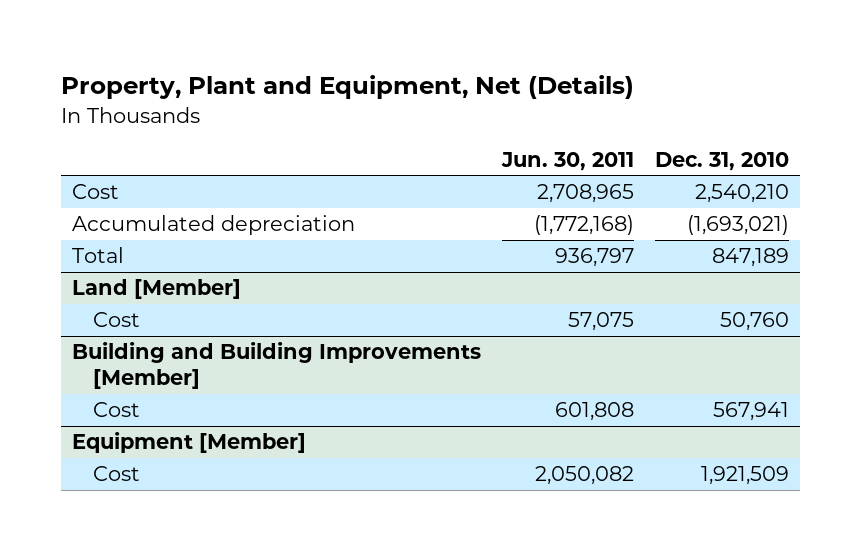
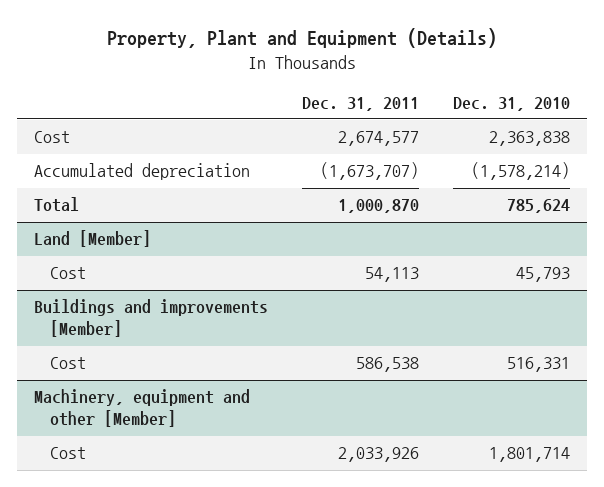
[61,75,635,100] Property, Plant and Equipment, Net (Details) -> [107,28,498,49] Property, Plant and Equipment (Details)
[501,152,635,172] Jun. 30, 2011 -> none
none -> [302,96,420,111] Dec. 31, 2011
[695,184,790,204] 2,540,210 -> [489,131,571,147] 2,363,838
[687,215,790,236] (1,693,021) -> [471,162,571,181] (1,578,214)
[712,248,790,268] 847,189 -> [507,199,571,214] 785,624
[71,432,306,454] Equipment [Member] -> none
[720,312,790,332] 50,760 -> [516,267,571,283] 45,793
[71,342,481,390] Building and Building Improvements [Member] -> [34,299,269,338] Buildings and improvements [Member]
[713,402,790,422] 567,941 -> [507,357,571,373] 516,331
none -> [34,389,251,428] Machinery, equipment and other [Member]
[701,466,790,486] 1,921,509 -> [489,447,571,463] 1,801,714

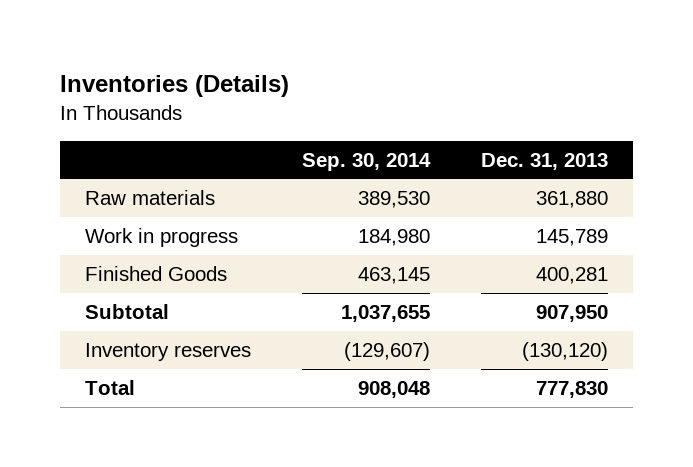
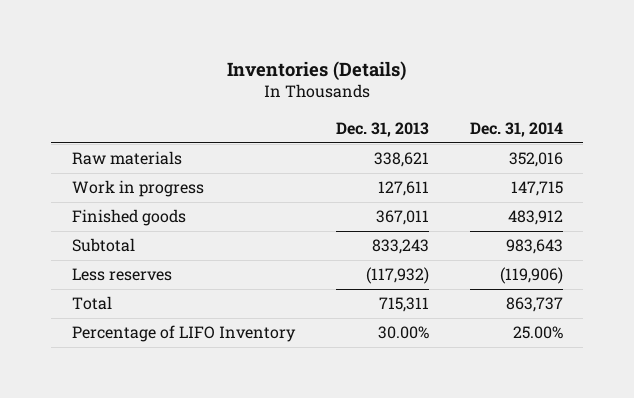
[301,152,431,171] Sep. 30, 2014 -> none
none -> [469,121,563,137] Dec. 31, 2014
[535,190,608,208] 361,880 -> [373,152,429,168] 338,621
[535,228,608,246] 145,789 -> [377,181,429,197] 127,611
[85,265,228,281] Finished Goods -> [71,209,186,227] Finished goods
[535,266,608,284] 400,281 -> [375,210,429,226] 367,011
[535,304,608,322] 907,950 -> [371,239,429,255] 833,243
[85,342,252,361] Inventory reserves -> [71,268,172,282] Less reserves
[521,341,608,361] (130,120) -> [365,267,429,285] (117,932)
[535,380,608,398] 777,830 -> [378,297,429,313] 715,311
none -> [71,325,296,343] Percentage of LIFO Inventory

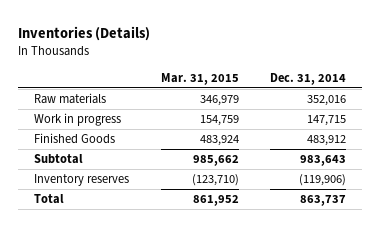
[335,121,429,137] Dec. 31, 2013 -> none
none -> [160,72,239,85] Mar. 31, 2015
[71,209,186,227] Finished goods -> [33,133,115,145] Finished Goods
[71,268,172,282] Less reserves -> [33,174,129,187] Inventory reserves
[71,325,296,343] Percentage of LIFO Inventory -> none

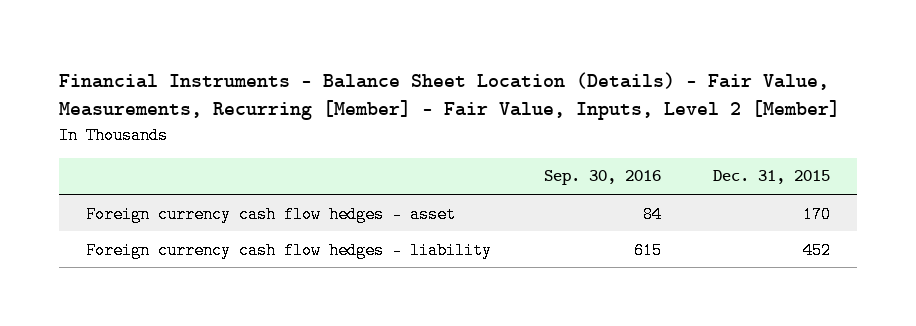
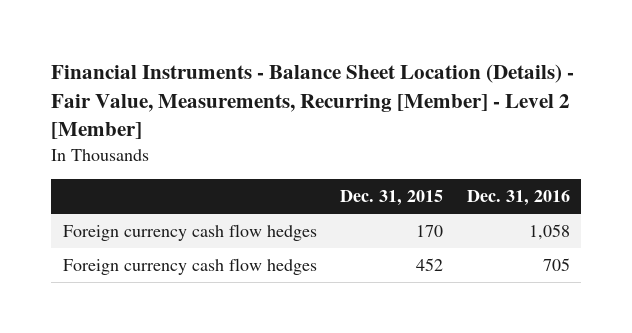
[59,72,841,121] Financial Instruments - Balance Sheet Location (Details) - Fair Value, Measurements, Recurring [Member] - Fair Value, Inputs, Level 2 [Member] -> [51,64,575,140] Financial Instruments - Balance Sheet Location (Details) - Fair Value, Measurements, Recurring [Member] - Level 2 [Member]
[543,170,661,186] Sep. 30, 2016 -> none
none -> [466,190,570,207] Dec. 31, 2016
[85,205,456,223] Foreign currency cash flow hedges - asset -> [62,224,317,242] Foreign currency cash flow hedges
[85,241,492,259] Foreign currency cash flow hedges - liability -> [62,258,317,276] Foreign currency cash flow hedges

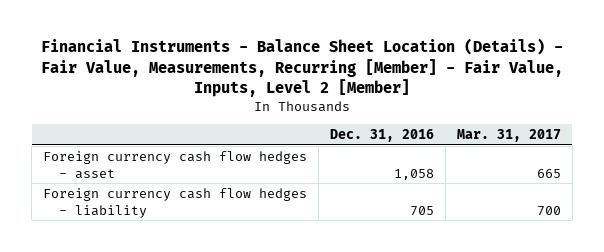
[51,64,575,140] Financial Instruments - Balance Sheet Location (Details) - Fair Value, Measurements, Recurring [Member] - Level 2 [Member] -> [41,38,564,98] Financial Instruments - Balance Sheet Location (Details) - Fair Value, Measurements, Recurring [Member] - Fair Value, Inputs, Level 2 [Member]
[340,190,444,207] Dec. 31, 2015 -> none
none -> [456,129,561,143] Mar. 31, 2017
[62,224,317,242] Foreign currency cash flow hedges -> [43,150,308,179] Foreign currency cash flow hedges - asset
[62,258,317,276] Foreign currency cash flow hedges -> [43,187,308,218] Foreign currency cash flow hedges - liability

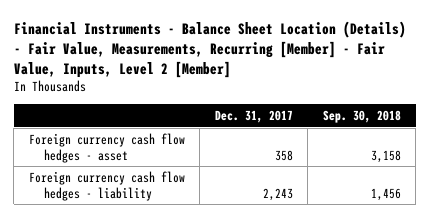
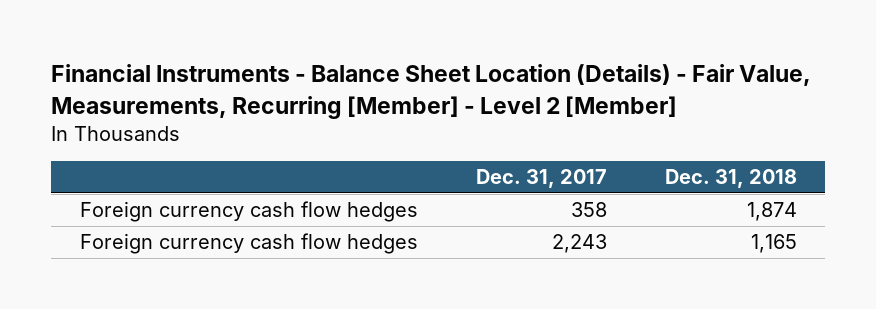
[13,20,406,78] Financial Instruments - Balance Sheet Location (Details) - Fair Value, Measurements, Recurring [Member] - Fair Value, Inputs, Level 2 [Member] -> [50,64,811,119] Financial Instruments - Balance Sheet Location (Details) - Fair Value, Measurements, Recurring [Member] - Level 2 [Member]
[322,109,401,123] Sep. 30, 2018 -> none
none -> [664,169,797,189] Dec. 31, 2018
[28,132,185,163] Foreign currency cash flow hedges - asset -> [79,201,418,223] Foreign currency cash flow hedges
[28,170,185,201] Foreign currency cash flow hedges - liability -> [79,233,418,255] Foreign currency cash flow hedges

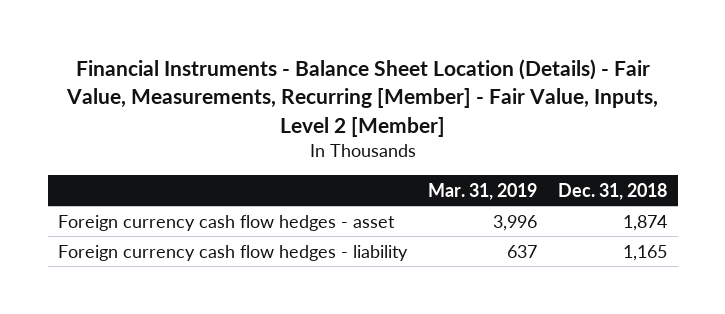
[50,64,811,119] Financial Instruments - Balance Sheet Location (Details) - Fair Value, Measurements, Recurring [Member] - Level 2 [Member] -> [65,58,658,137] Financial Instruments - Balance Sheet Location (Details) - Fair Value, Measurements, Recurring [Member] - Fair Value, Inputs, Level 2 [Member]
[475,169,607,189] Dec. 31, 2017 -> none
none -> [428,182,538,200] Mar. 31, 2019
[79,201,418,223] Foreign currency cash flow hedges -> [58,214,396,231] Foreign currency cash flow hedges - asset
[79,233,418,255] Foreign currency cash flow hedges -> [58,244,409,261] Foreign currency cash flow hedges - liability

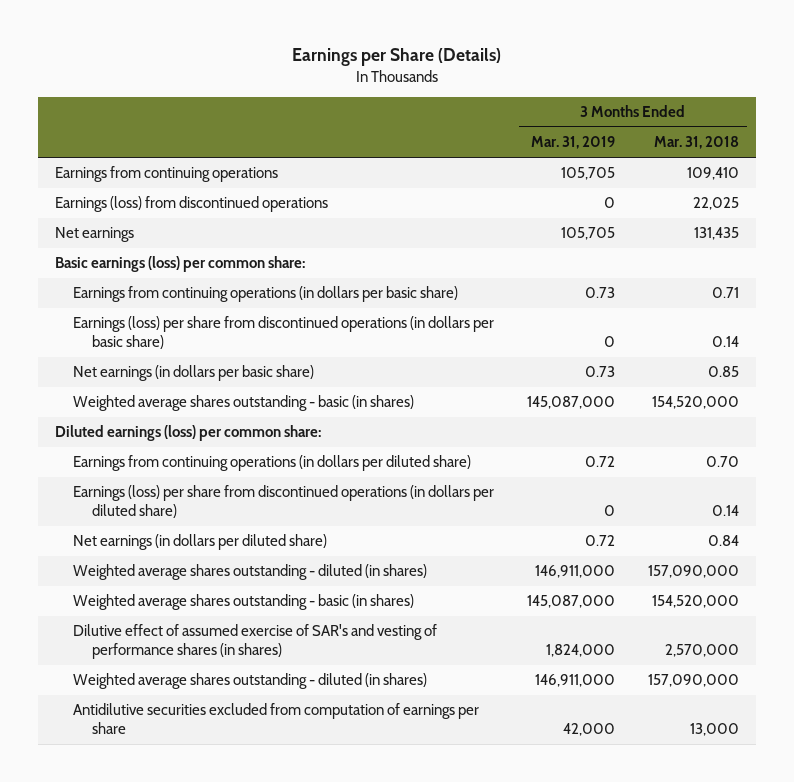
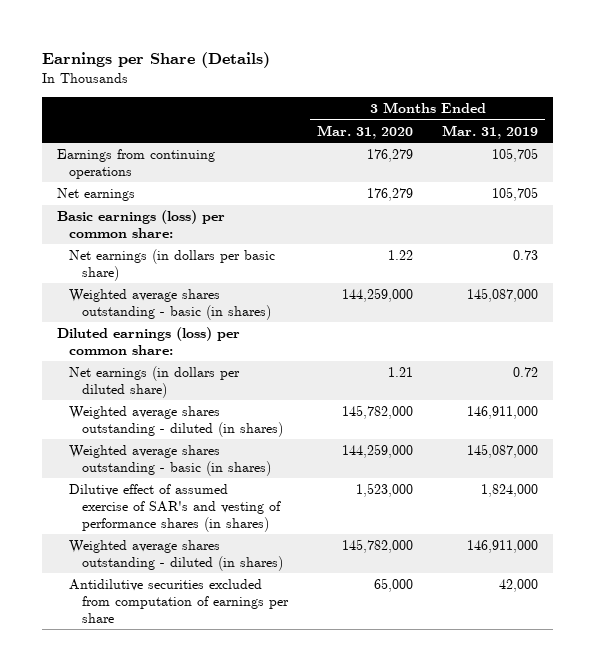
[654,136,740,150] Mar. 31, 2018 -> none
none -> [316,124,413,139] Mar. 31, 2020
[54,196,328,213] Earnings (loss) from discontinued operations -> none
[73,286,459,303] Earnings from continuing operations (in dollars per basic share) -> none
[73,316,495,350] Earnings (loss) per share from discontinued operations (in dollars per basic share) -> none
[73,455,472,472] Earnings from continuing operations (in dollars per diluted share) -> none
[73,485,495,519] Earnings (loss) per share from discontinued operations (in dollars per diluted share) -> none

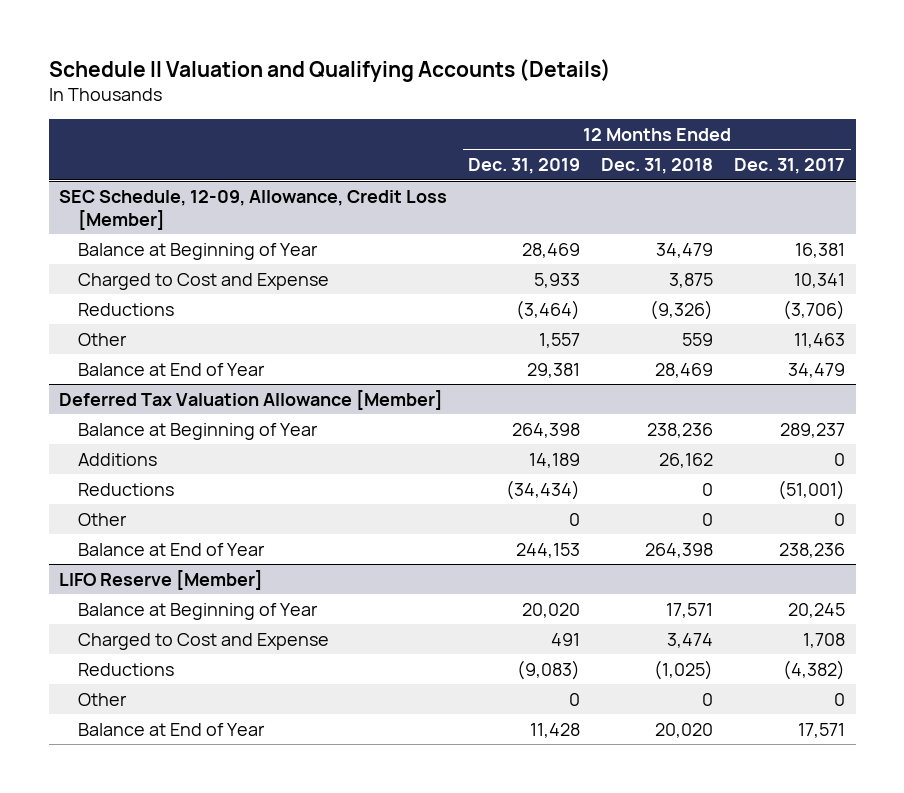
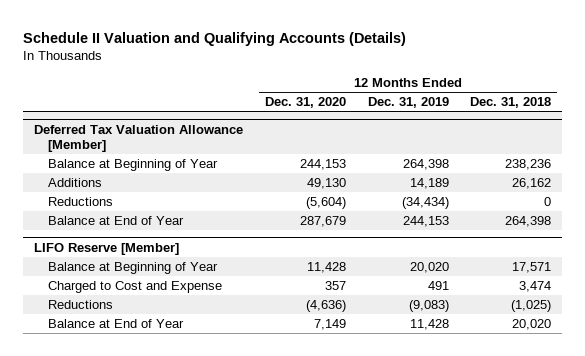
[734,158,846,175] Dec. 31, 2017 -> none
none -> [264,97,346,109] Dec. 31, 2020
[59,189,448,230] SEC Schedule, 12-09, Allowance, Credit Loss [Member] -> none
[78,242,319,260] Balance at Beginning of Year -> none
[78,272,330,290] Charged to Cost and Expense -> none
[78,302,175,316] Reductions -> none
[78,332,128,346] Other -> none
[78,362,266,376] Balance at End of Year -> none
[78,512,128,526] Other -> none
[78,692,128,706] Other -> none

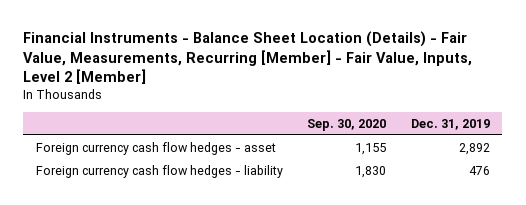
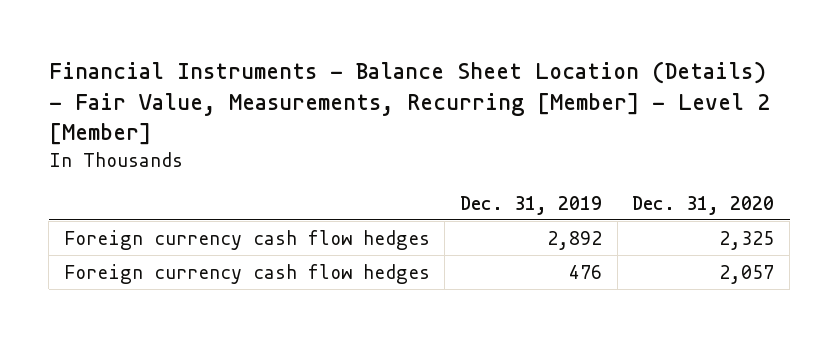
[23,30,473,85] Financial Instruments - Balance Sheet Location (Details) - Fair Value, Measurements, Recurring [Member] - Fair Value, Inputs, Level 2 [Member] -> [48,61,770,146] Financial Instruments - Balance Sheet Location (Details) - Fair Value, Measurements, Recurring [Member] - Level 2 [Member]
[307,118,387,131] Sep. 30, 2020 -> none
none -> [632,195,775,215] Dec. 31, 2020
[35,141,276,155] Foreign currency cash flow hedges - asset -> [63,229,430,250] Foreign currency cash flow hedges
[35,164,283,178] Foreign currency cash flow hedges - liability -> [63,263,430,284] Foreign currency cash flow hedges

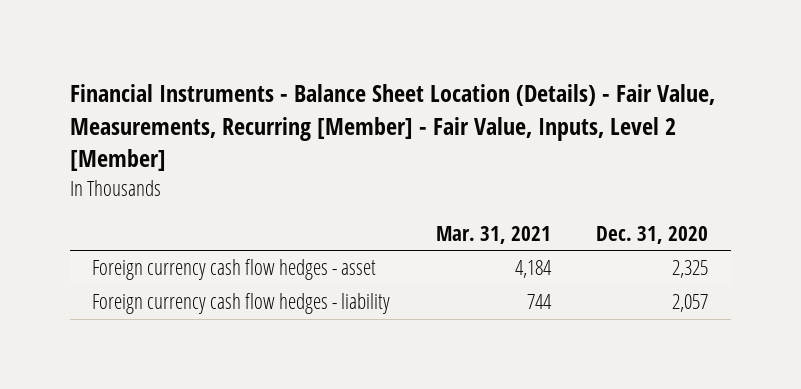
[48,61,770,146] Financial Instruments - Balance Sheet Location (Details) - Fair Value, Measurements, Recurring [Member] - Level 2 [Member] -> [69,84,715,172] Financial Instruments - Balance Sheet Location (Details) - Fair Value, Measurements, Recurring [Member] - Fair Value, Inputs, Level 2 [Member]
[460,195,603,215] Dec. 31, 2019 -> none
none -> [435,225,551,244] Mar. 31, 2021
[63,229,430,250] Foreign currency cash flow hedges -> [92,259,377,281] Foreign currency cash flow hedges - asset
[63,263,430,284] Foreign currency cash flow hedges -> [92,293,391,315] Foreign currency cash flow hedges - liability

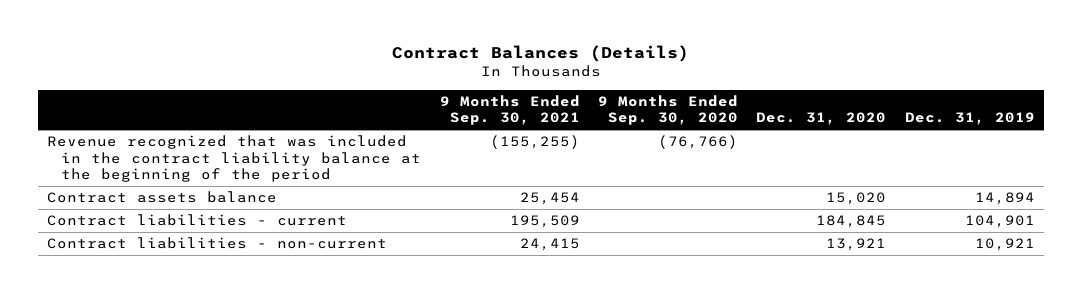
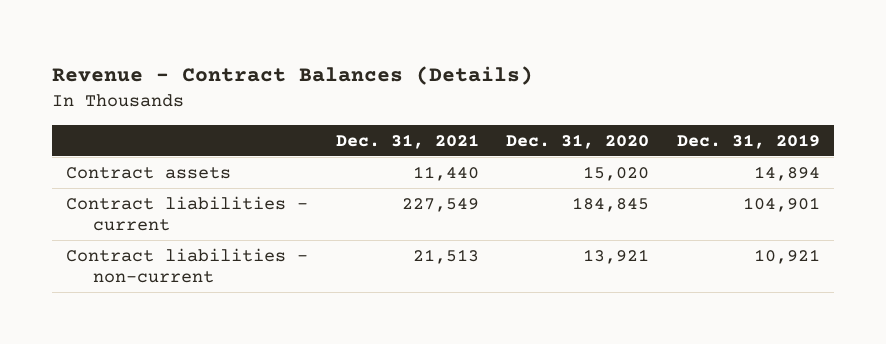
[391,45,689,63] Contract Balances (Details) -> [51,65,533,85] Revenue - Contract Balances (Details)
[439,94,580,126] 9 Months Ended Sep. 30, 2021 -> none
[598,94,739,126] 9 Months Ended Sep. 30, 2020 -> none
none -> [335,133,479,149] Dec. 31, 2021
[46,135,422,183] Revenue recognized that was included in the contract liability balance at the beginning of the period -> none
[46,191,277,204] Contract assets balance -> [65,166,231,179] Contract assets

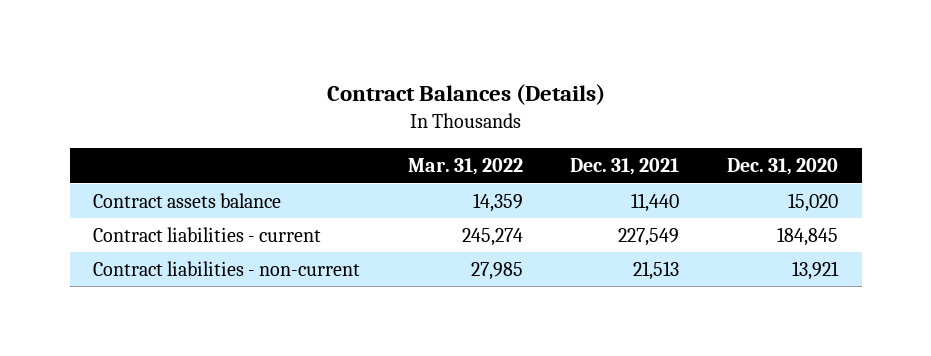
[51,65,533,85] Revenue - Contract Balances (Details) -> [326,84,605,106] Contract Balances (Details)
[677,133,821,149] Dec. 31, 2019 -> none
none -> [407,158,523,176] Mar. 31, 2022
[65,166,231,179] Contract assets -> [93,192,282,208] Contract assets balance

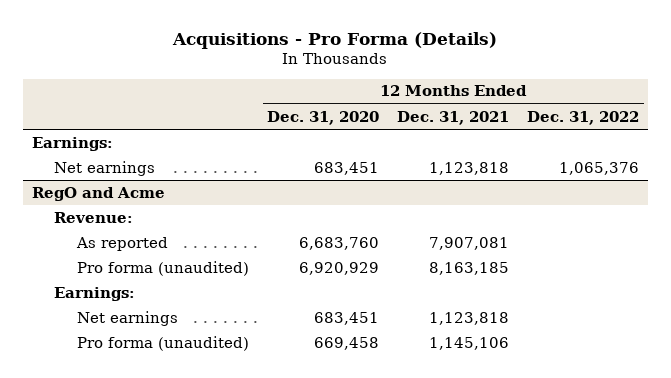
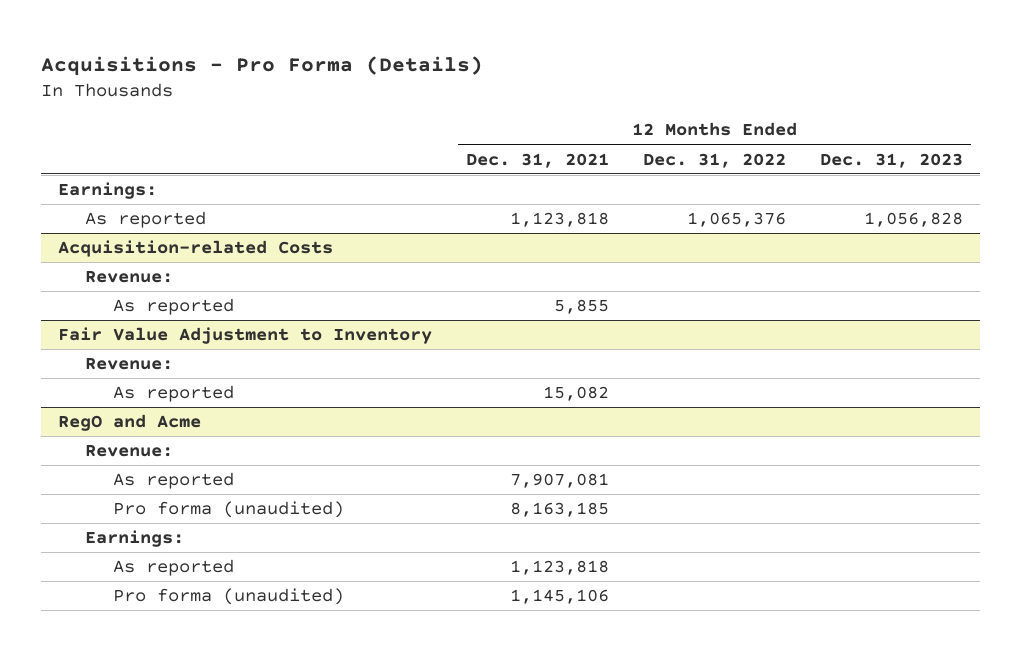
[267,110,380,125] Dec. 31, 2020 -> none
none -> [820,152,964,168] Dec. 31, 2023
[54,160,156,176] Net earnings -> [85,211,207,229] As reported
none -> [58,240,334,258] Acquisition-related Costs
none -> [85,271,174,284] Revenue:
none -> [112,298,234,316] As reported
none -> [58,327,433,345] Fair Value Adjustment to Inventory
none -> [85,358,174,371] Revenue:
none -> [112,385,234,403] As reported
[77,310,179,326] Net earnings -> [112,559,234,577] As reported

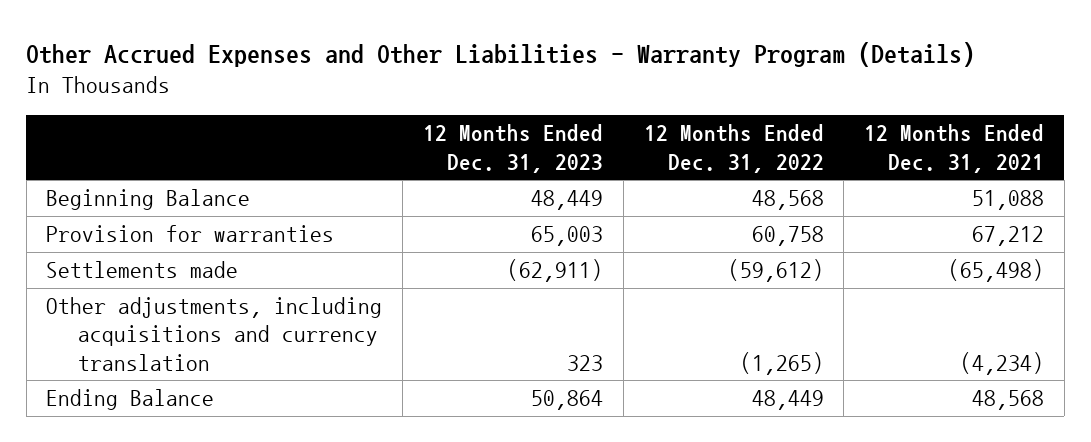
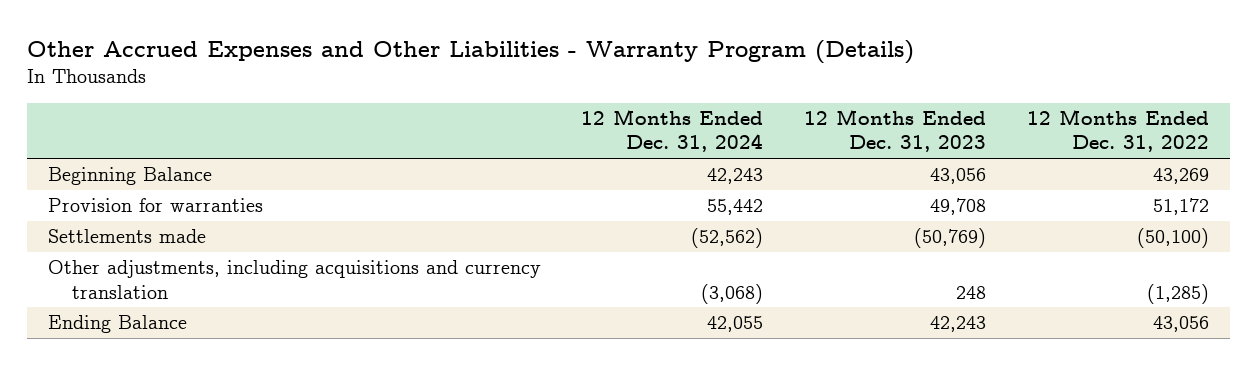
[864,124,1045,173] 12 Months Ended Dec. 31, 2021 -> none
none -> [581,108,764,153] 12 Months Ended Dec. 31, 2024
[530,190,603,211] 48,449 -> [930,168,987,185] 43,056
[751,190,824,211] 48,568 -> [1153,168,1210,185] 43,269
[530,226,603,247] 65,003 -> [930,198,987,216] 49,708
[751,226,824,247] 60,758 -> [1153,198,1210,216] 51,172
[506,259,603,283] (62,911) -> [914,228,987,249] (50,769)
[727,259,824,283] (59,612) -> [1137,228,1210,249] (50,100)
[566,354,603,371] 323 -> [956,285,987,299] 248
[739,351,824,375] (1,265) -> [1147,283,1210,304] (1,285)
[530,390,603,411] 50,864 -> [930,316,987,333] 42,243
[751,390,824,411] 48,449 -> [1153,316,1210,333] 43,056

